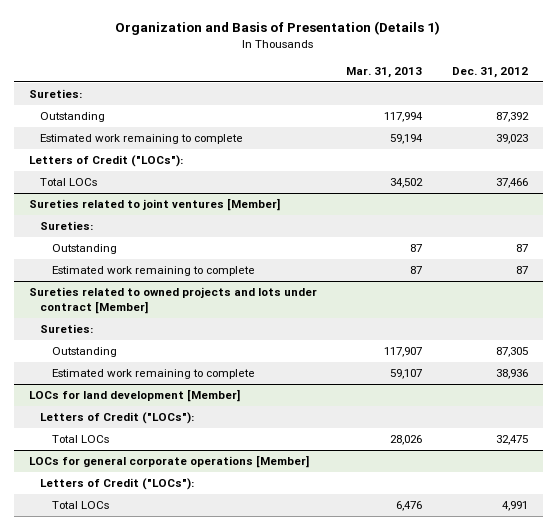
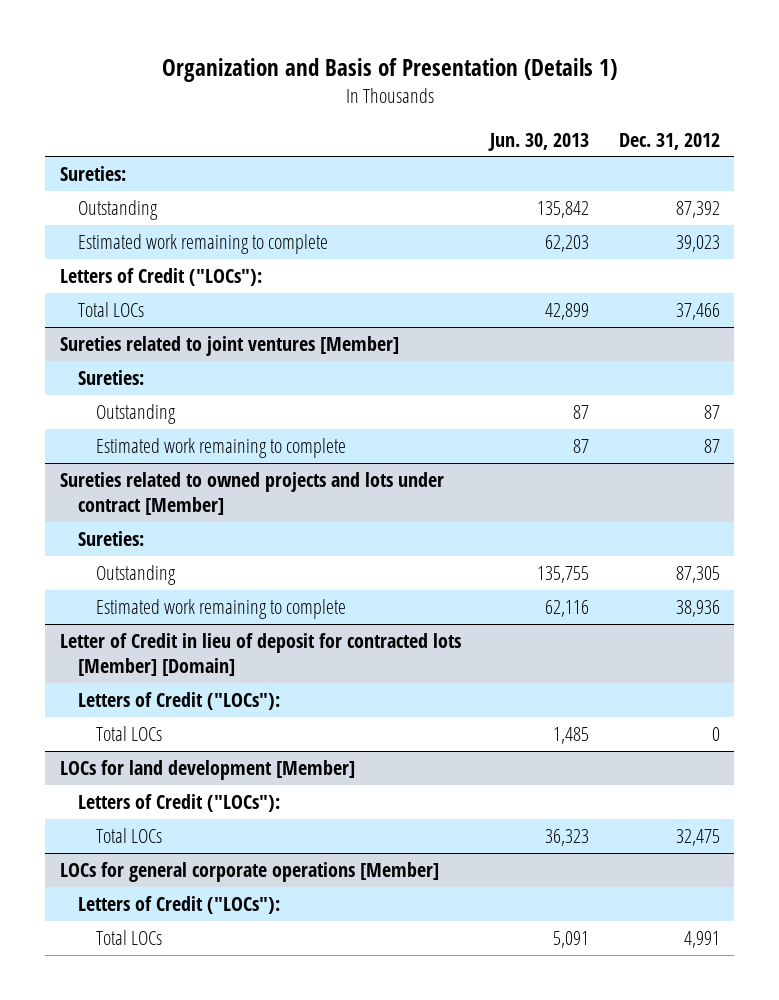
[346,66,423,78] Mar. 31, 2013 -> none
none -> [488,132,590,151] Jun. 30, 2013
none -> [59,632,461,677] Letter of Credit in lieu of deposit for contracted lots [Member] [Domain]
none -> [77,691,280,710] Letters of Credit ("LOCs"):
none -> [95,725,162,741] Total LOCs

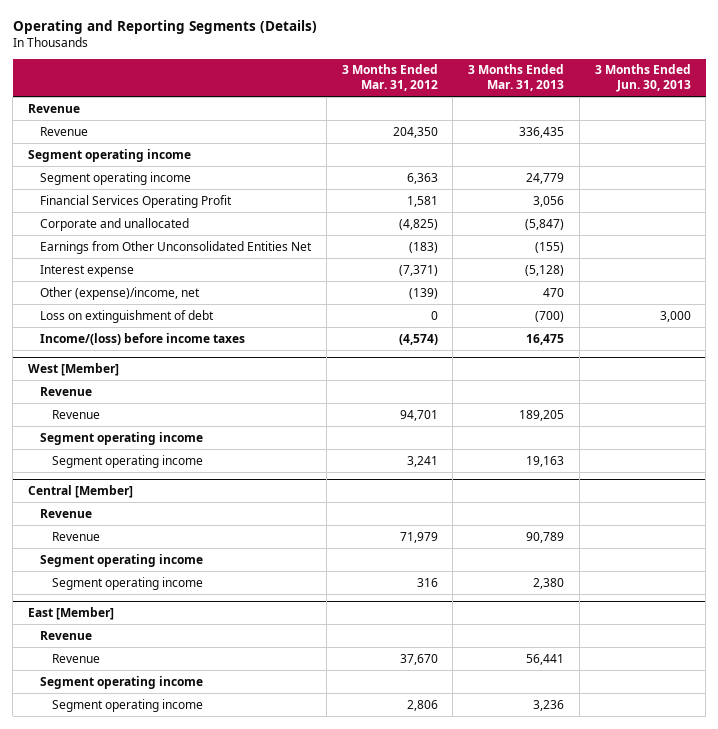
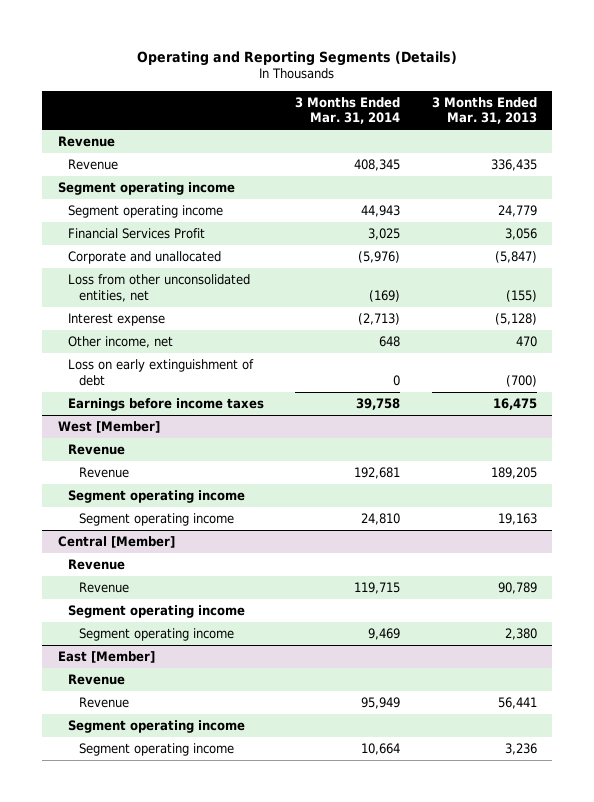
[341,64,438,92] 3 Months Ended Mar. 31, 2012 -> none
[594,64,691,93] 3 Months Ended Jun. 30, 2013 -> none
none -> [295,96,401,125] 3 Months Ended Mar. 31, 2014
[40,194,233,208] Financial Services Operating Profit -> [68,228,206,240] Financial Services Profit
[40,240,313,254] Earnings from Other Unconsolidated Entities Net -> [68,274,251,302] Loss from other unconsolidated entities, net
[40,286,201,300] Other (expense)/income, net -> [68,336,174,349] Other income, net
[40,309,215,323] Loss on extinguishment of debt -> [68,359,255,386] Loss on early extinguishment of debt
[40,332,246,345] Income/(loss) before income taxes -> [68,398,265,412] Earnings before income taxes

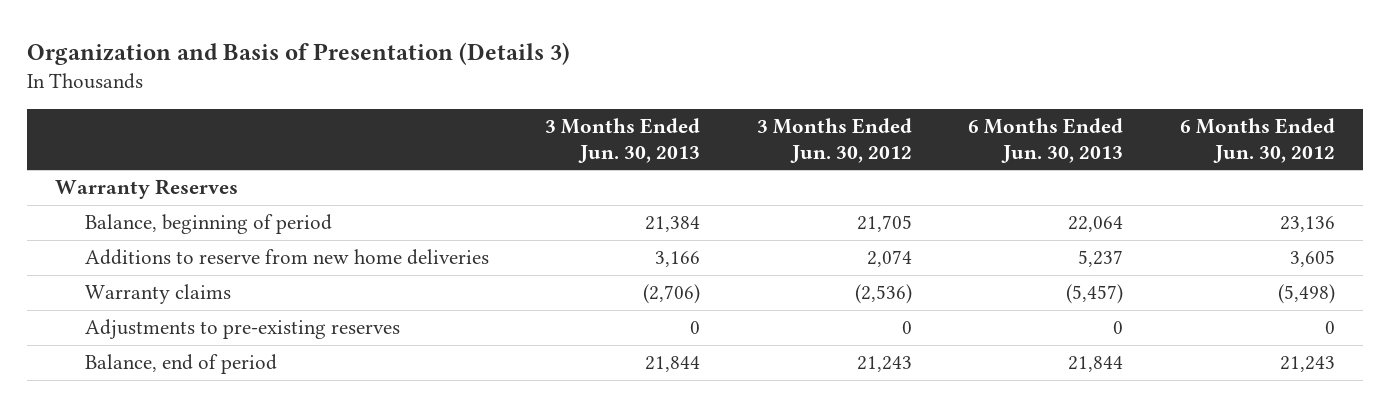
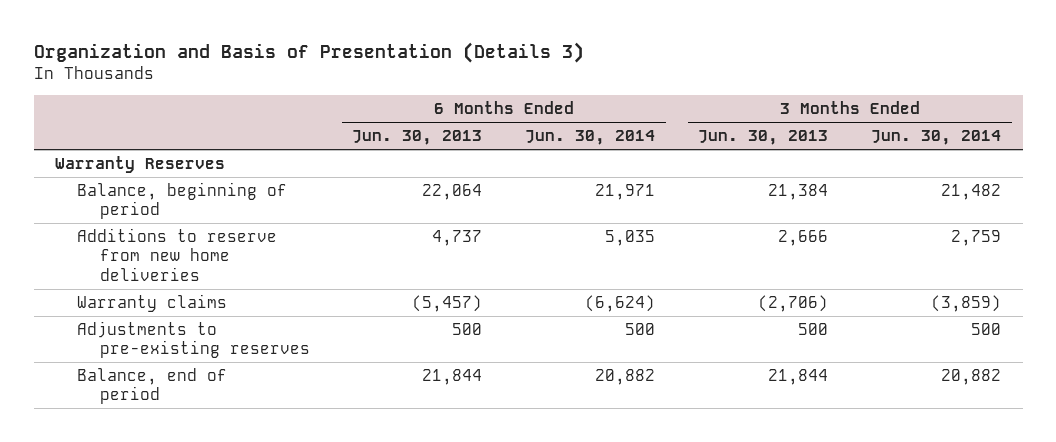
[756,118,912,163] 3 Months Ended Jun. 30, 2012 -> none
[1179,118,1335,163] 6 Months Ended Jun. 30, 2012 -> none
none -> [525,130,656,146] Jun. 30, 2014
none -> [871,130,1002,146] Jun. 30, 2014
[655,251,701,268] 3,166 -> [778,230,829,247] 2,666
[1078,250,1124,268] 5,237 -> [432,230,483,247] 4,737
[690,321,701,335] 0 -> [798,323,829,336] 500
[1113,321,1124,335] 0 -> [452,323,483,336] 500

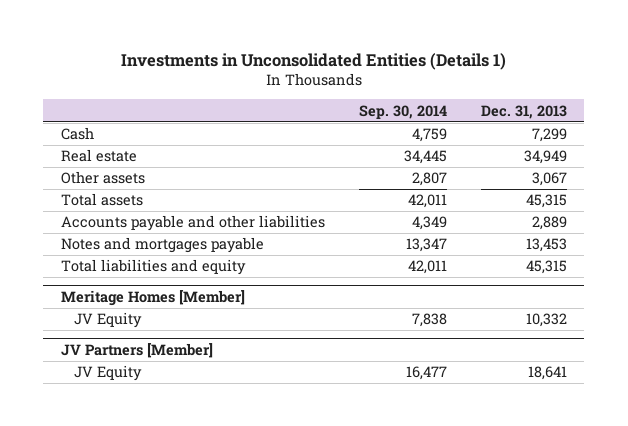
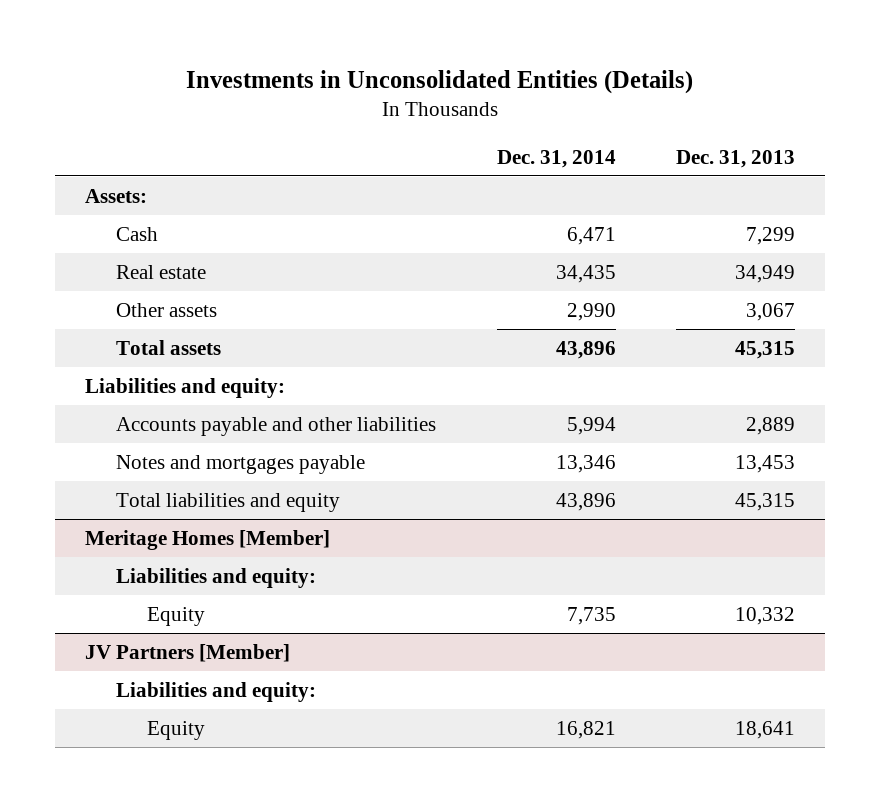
[120,52,506,70] Investments in Unconsolidated Entities (Details 1) -> [186,69,694,94] Investments in Unconsolidated Entities (Details)
[358,104,447,119] Sep. 30, 2014 -> none
none -> [496,149,616,168] Dec. 31, 2014
none -> [85,189,148,204] Assets:
none -> [85,378,286,399] Liabilities and equity:
none -> [116,568,317,589] Liabilities and equity:
[73,312,142,329] JV Equity -> [147,607,206,627] Equity
none -> [116,682,317,703] Liabilities and equity:
[73,365,142,382] JV Equity -> [147,721,206,741] Equity

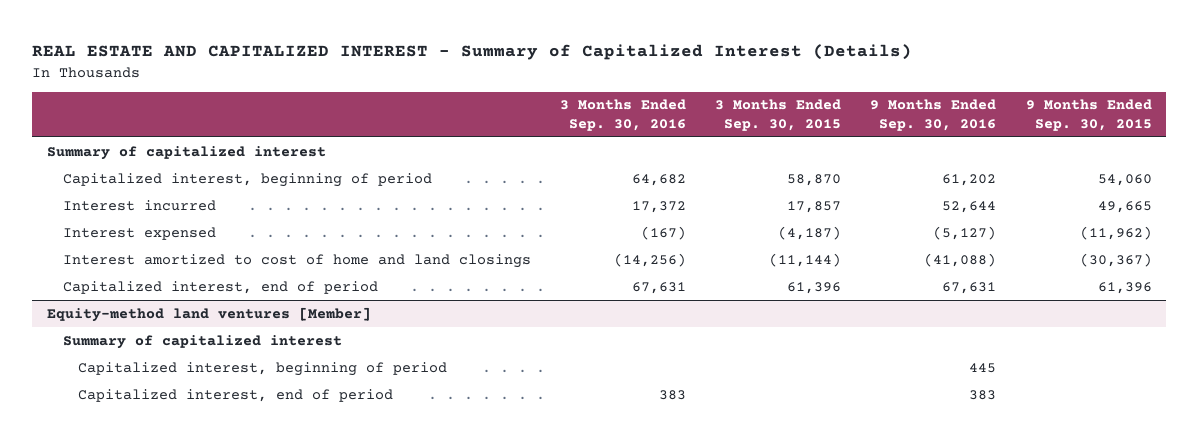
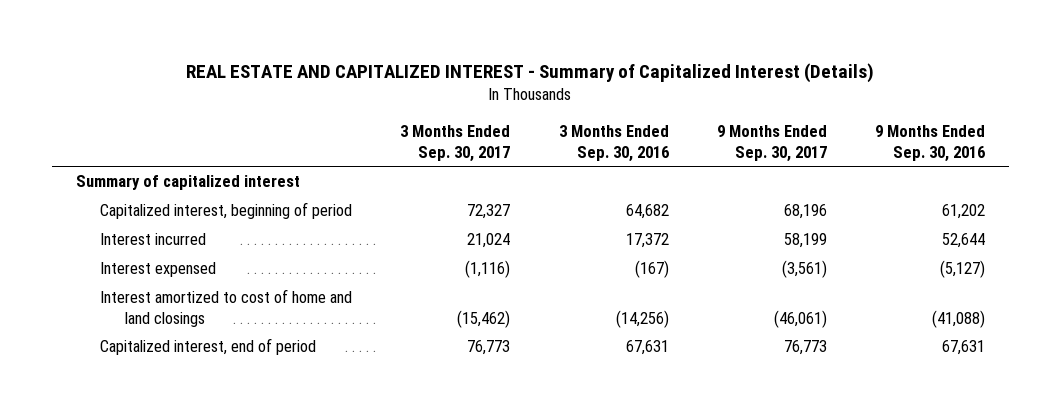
[715,99,842,132] 3 Months Ended Sep. 30, 2015 -> none
[1025,99,1152,132] 9 Months Ended Sep. 30, 2015 -> none
none -> [400,125,511,162] 3 Months Ended Sep. 30, 2017
none -> [716,125,827,162] 9 Months Ended Sep. 30, 2017
[46,306,371,322] Equity-method land ventures [Member] -> none
[62,334,342,349] Summary of capitalized interest -> none
[78,361,448,376] Capitalized interest, beginning of period -> none
[78,388,394,402] Capitalized interest, end of period -> none

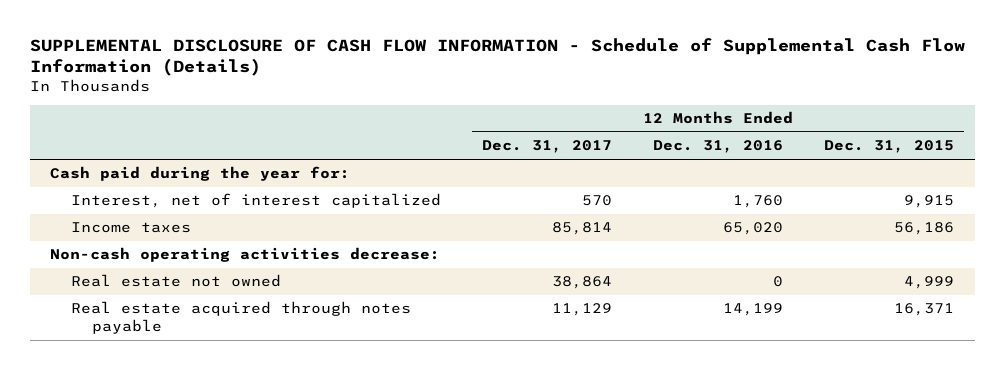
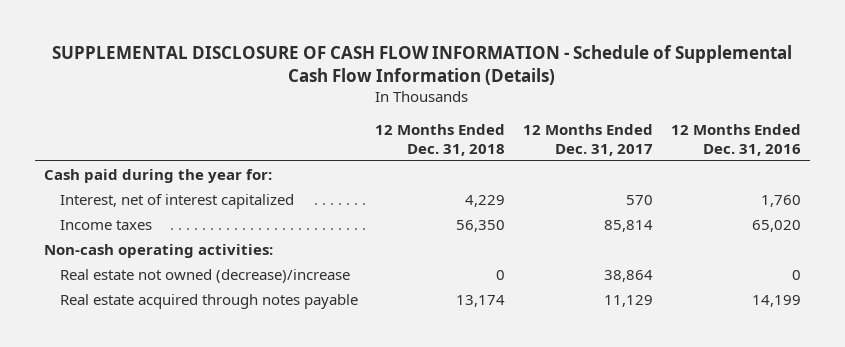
[824,140,955,154] Dec. 31, 2015 -> none
none -> [375,123,506,156] 12 Months Ended Dec. 31, 2018
[50,247,441,263] Non-cash operating activities decrease: -> [44,243,274,258] Non-cash operating activities:
[71,274,282,288] Real estate not owned -> [59,268,350,283] Real estate not owned (decrease)/increase

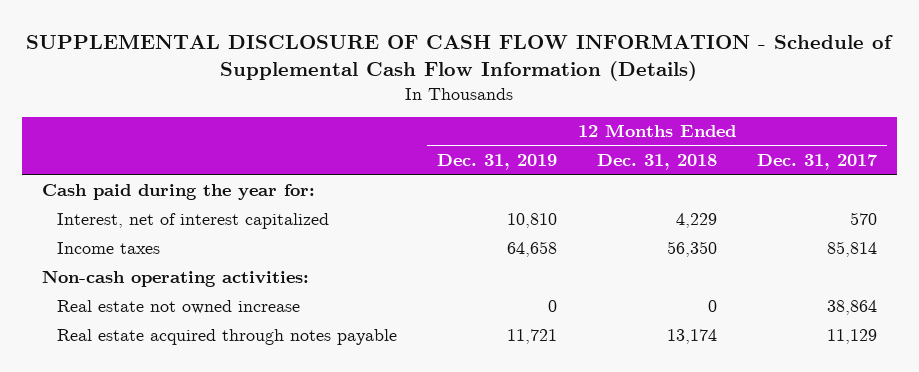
[670,123,801,156] 12 Months Ended Dec. 31, 2016 -> none
none -> [436,154,557,171] Dec. 31, 2019
[59,268,350,283] Real estate not owned (decrease)/increase -> [56,300,300,315] Real estate not owned increase

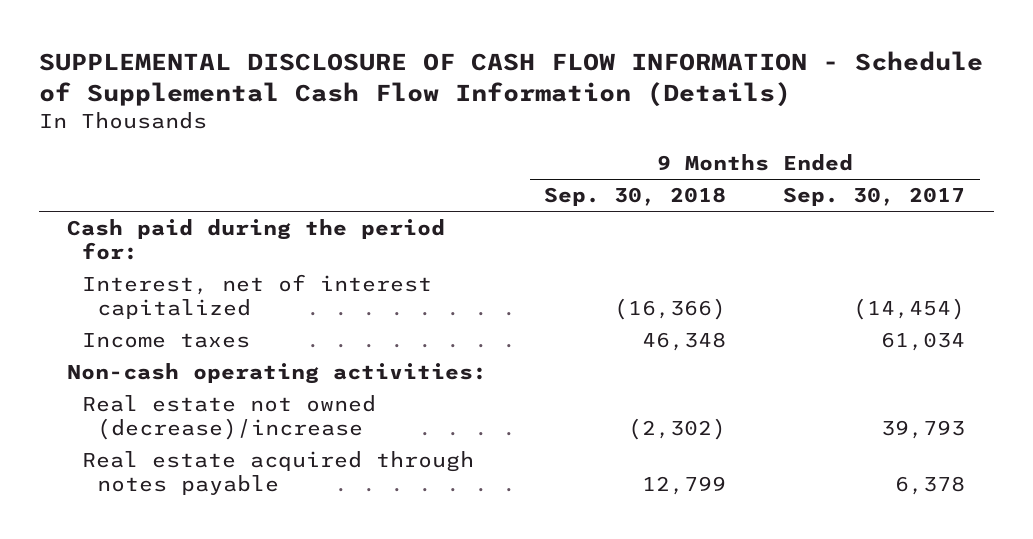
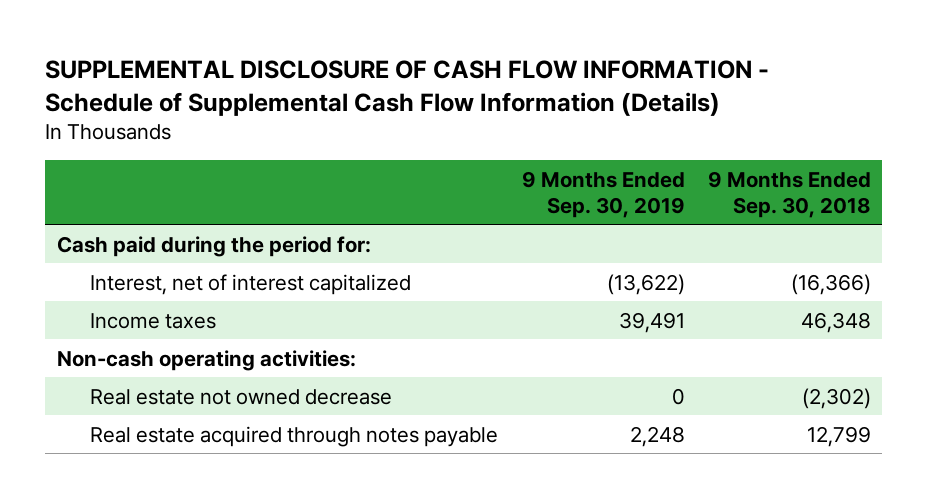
[783,187,966,207] Sep. 30, 2017 -> none
none -> [521,170,685,218] 9 Months Ended Sep. 30, 2019
[82,394,377,441] Real estate not owned (decrease)/increase -> [90,388,393,405] Real estate not owned decrease

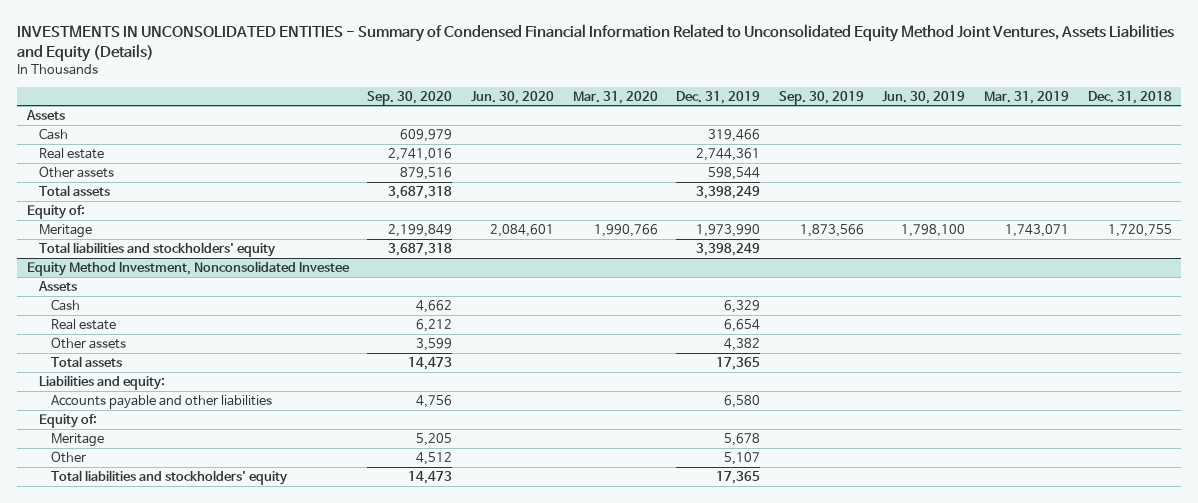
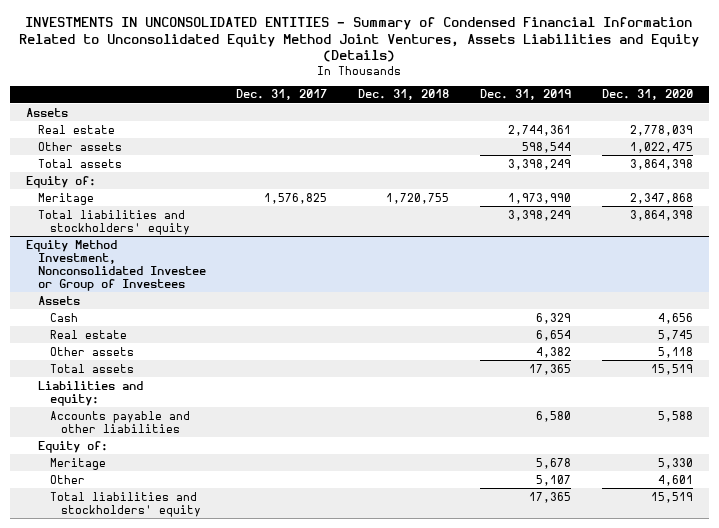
[367,90,453,105] Sep. 30, 2020 -> none
[470,90,554,104] Jun. 30, 2020 -> none
[572,90,658,104] Mar. 31, 2020 -> none
[778,90,864,105] Sep. 30, 2019 -> none
[882,90,966,104] Jun. 30, 2019 -> none
[984,90,1070,104] Mar. 31, 2019 -> none
none -> [236,89,328,101] Dec. 31, 2017
none -> [602,89,694,101] Dec. 31, 2020
[38,127,68,140] Cash -> none
[26,260,350,276] Equity Method Investment, Nonconsolidated Investee -> [25,239,206,291] Equity Method Investment, Nonconsolidated Investee or Group of Investees

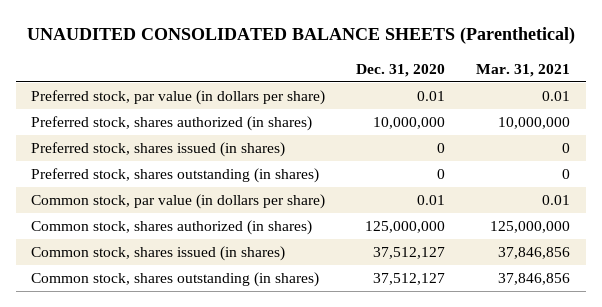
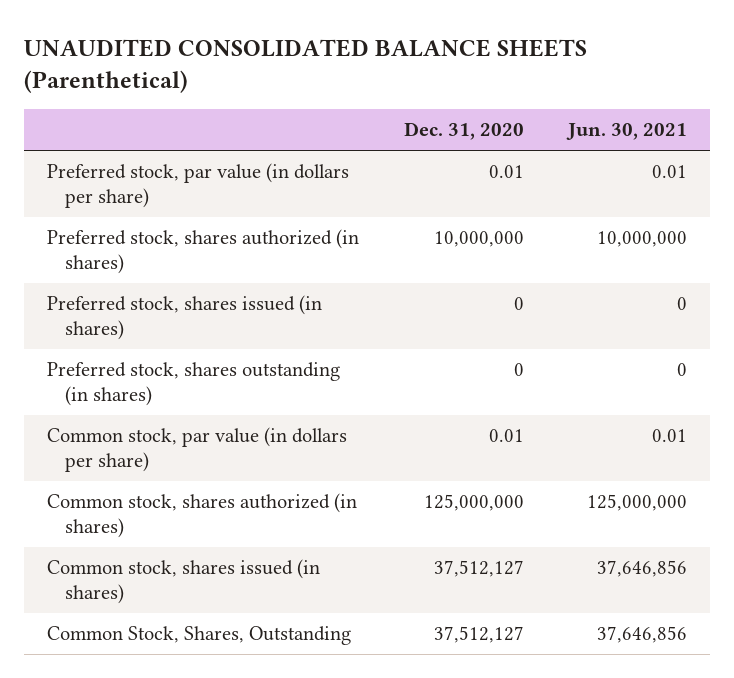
[476,63,571,77] Mar. 31, 2021 -> none
none -> [566,123,688,141] Jun. 30, 2021
[31,272,320,288] Common stock, shares outstanding (in shares) -> [46,626,351,646] Common Stock, Shares, Outstanding

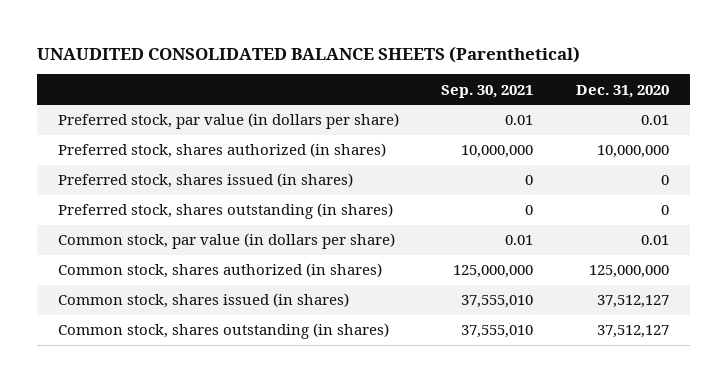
[566,123,688,141] Jun. 30, 2021 -> none
none -> [441,84,534,98] Sep. 30, 2021
[46,626,351,646] Common Stock, Shares, Outstanding -> [57,323,389,340] Common stock, shares outstanding (in shares)

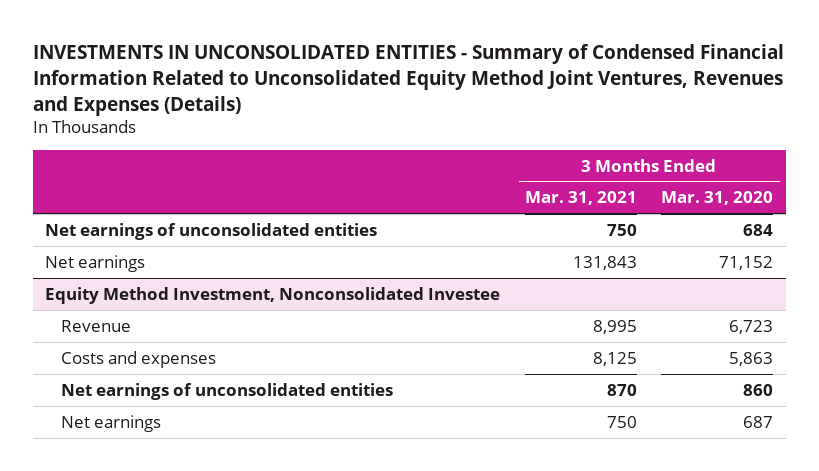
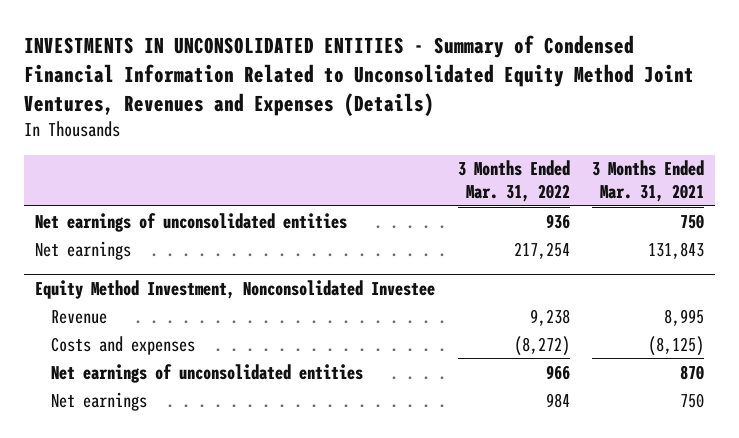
[661,191,774,206] Mar. 31, 2020 -> none
none -> [457,160,570,203] 3 Months Ended Mar. 31, 2022
[592,351,637,366] 8,125 -> [647,335,704,356] (8,125)

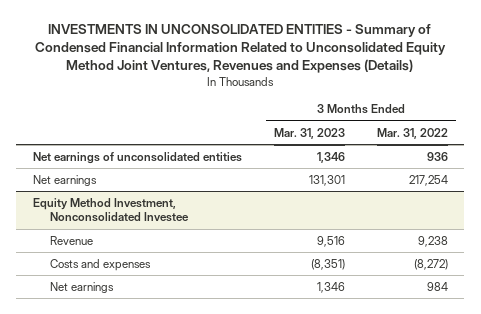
[591,160,704,203] 3 Months Ended Mar. 31, 2021 -> none
none -> [273,127,345,139] Mar. 31, 2023
[51,363,364,383] Net earnings of unconsolidated entities -> none

